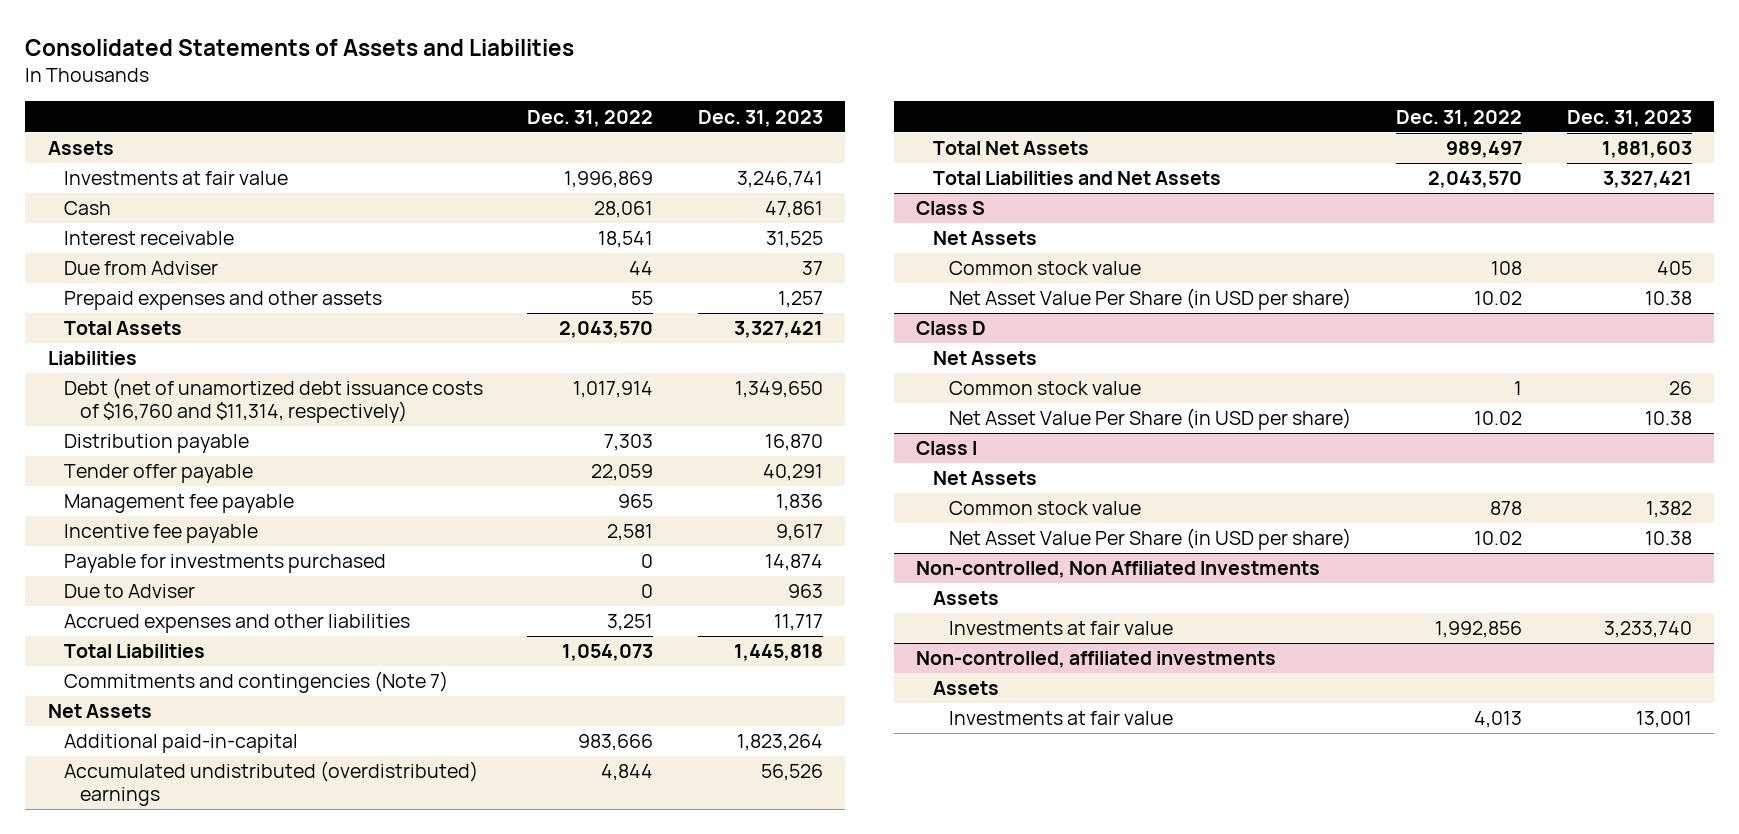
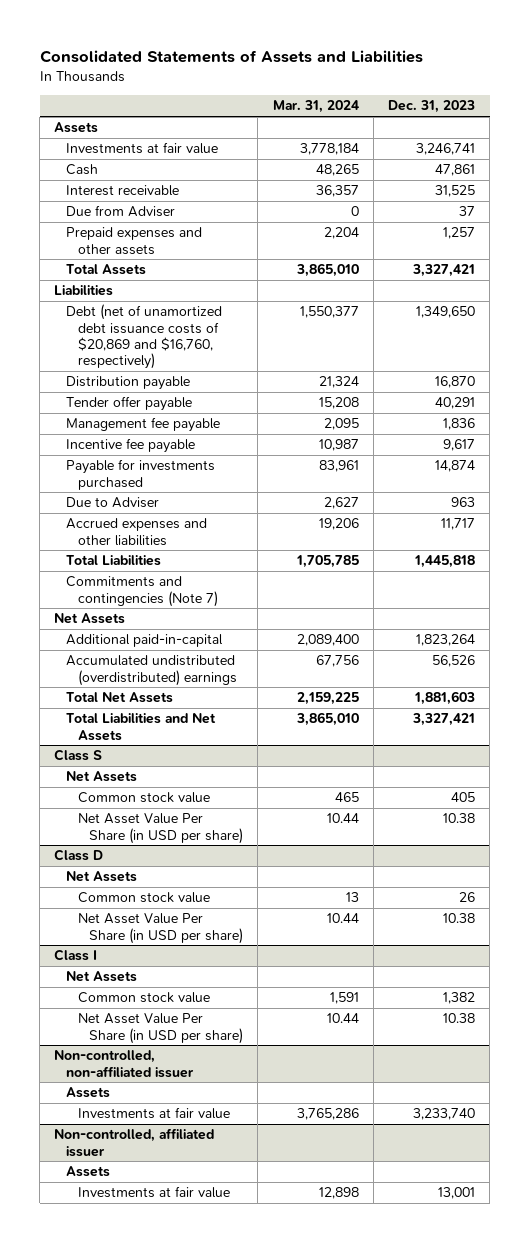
[527,109,654,127] Dec. 31, 2022 -> none
none -> [272,100,359,114] Mar. 31, 2024
[63,378,483,424] Debt (net of unamortized debt issuance costs of $16,760 and $11,314, respectively) -> [66,304,223,370] Debt (net of unamortized debt issuance costs of $20,869 and $16,760, respectively)
[916,561,1321,579] Non-controlled, Non Affiliated Investments -> [54,1050,195,1078] Non-controlled, non-affiliated issuer
[916,651,1277,669] Non-controlled, affiliated investments -> [54,1128,215,1157] Non-controlled, affiliated issuer

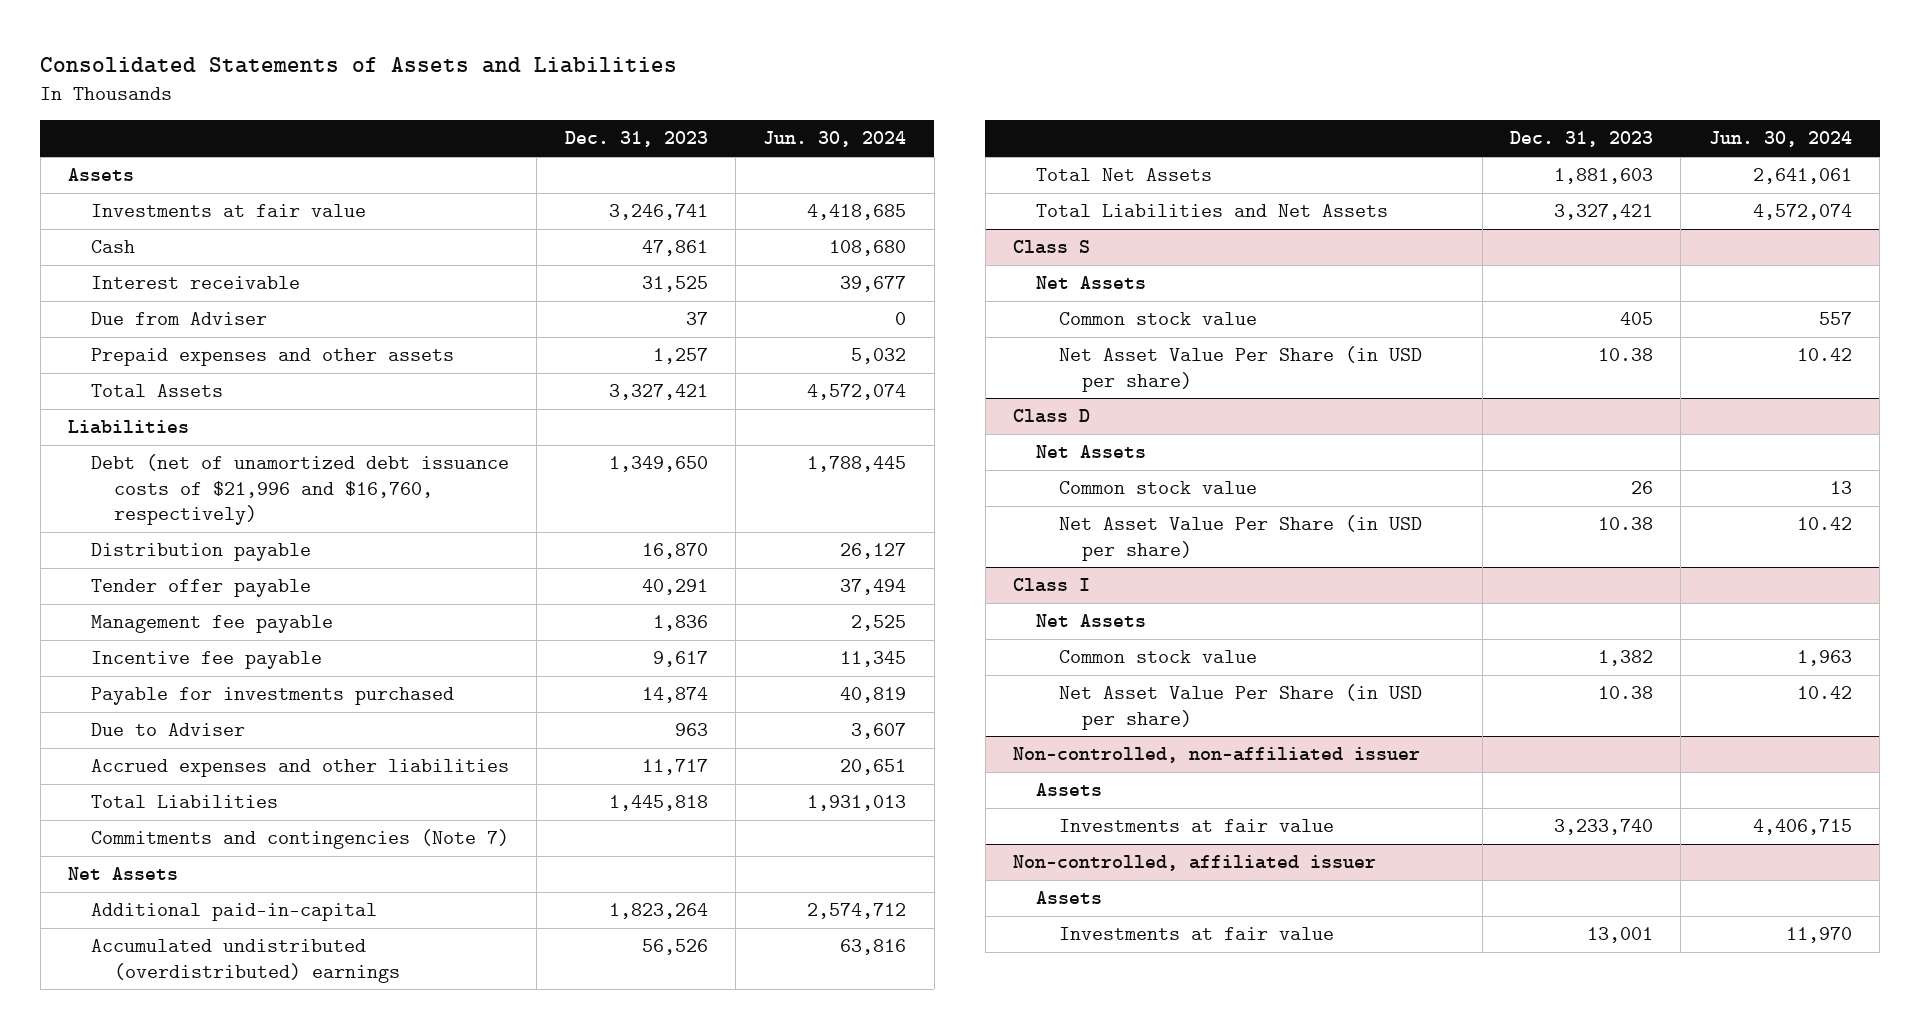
[272,100,359,114] Mar. 31, 2024 -> none
none -> [763,131,907,148] Jun. 30, 2024
[66,304,223,370] Debt (net of unamortized debt issuance costs of $20,869 and $16,760, respectively) -> [90,454,509,526] Debt (net of unamortized debt issuance costs of $21,996 and $16,760, respectively)

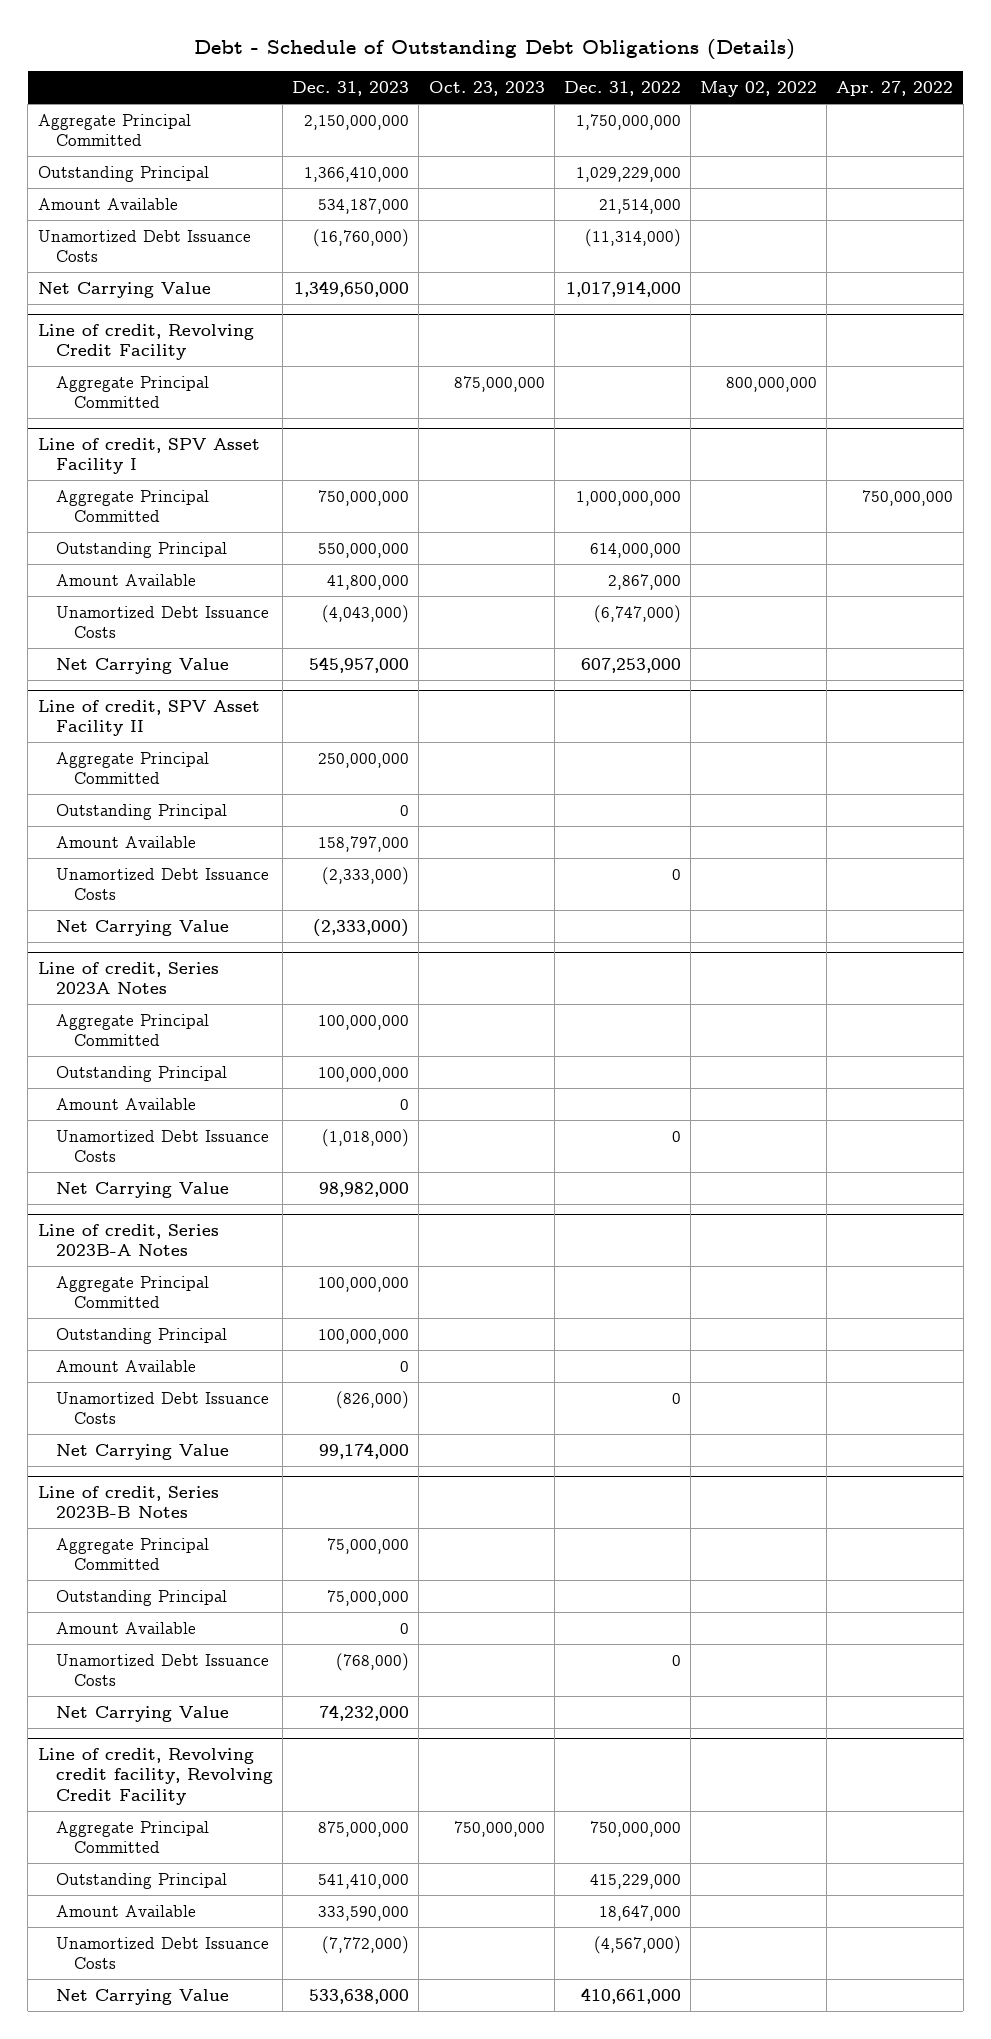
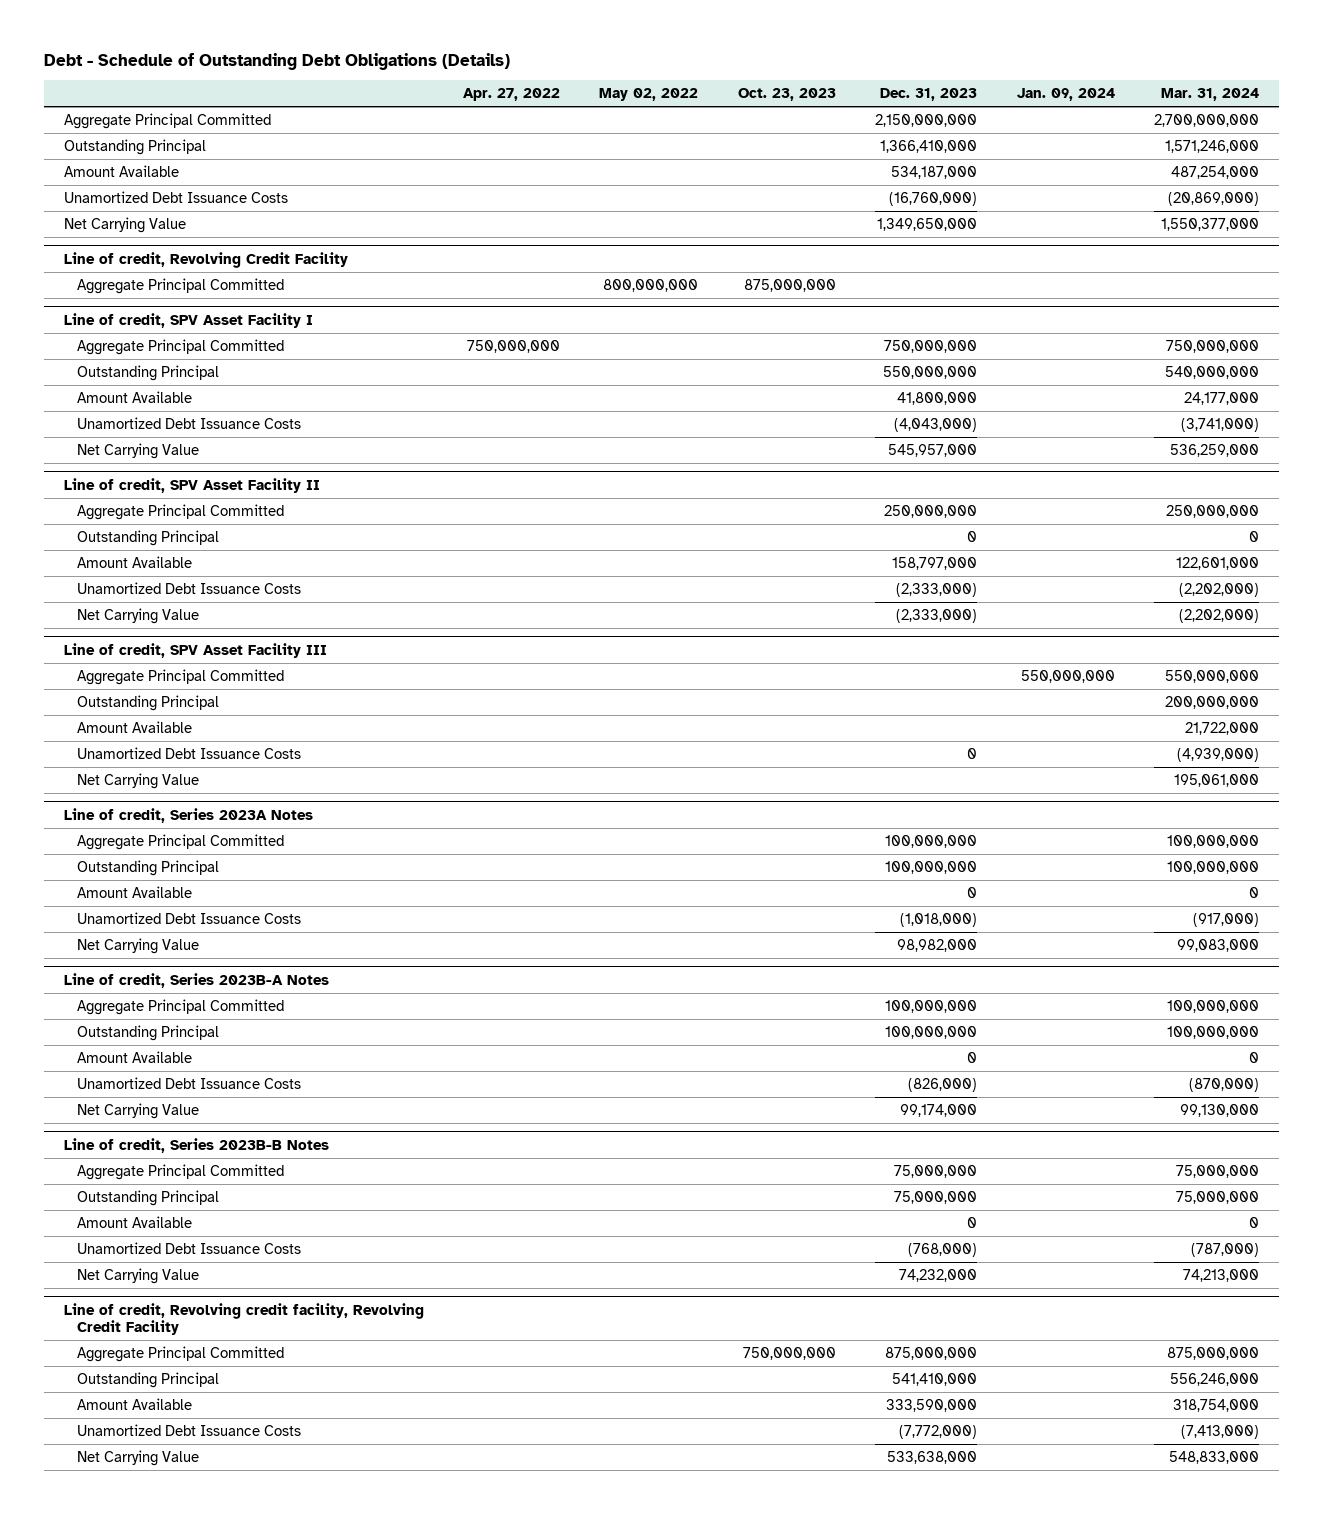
[563,81,681,97] Dec. 31, 2022 -> none
none -> [1016,88,1115,102] Jan. 09, 2024
none -> [1161,88,1260,102] Mar. 31, 2024
none -> [63,642,327,658] Line of credit, SPV Asset Facility III
none -> [76,668,284,685] Aggregate Principal Committed
none -> [76,694,219,711] Outstanding Principal
none -> [76,720,192,733] Amount Available
none -> [76,746,301,759] Unamortized Debt Issuance Costs
none -> [76,772,199,789] Net Carrying Value

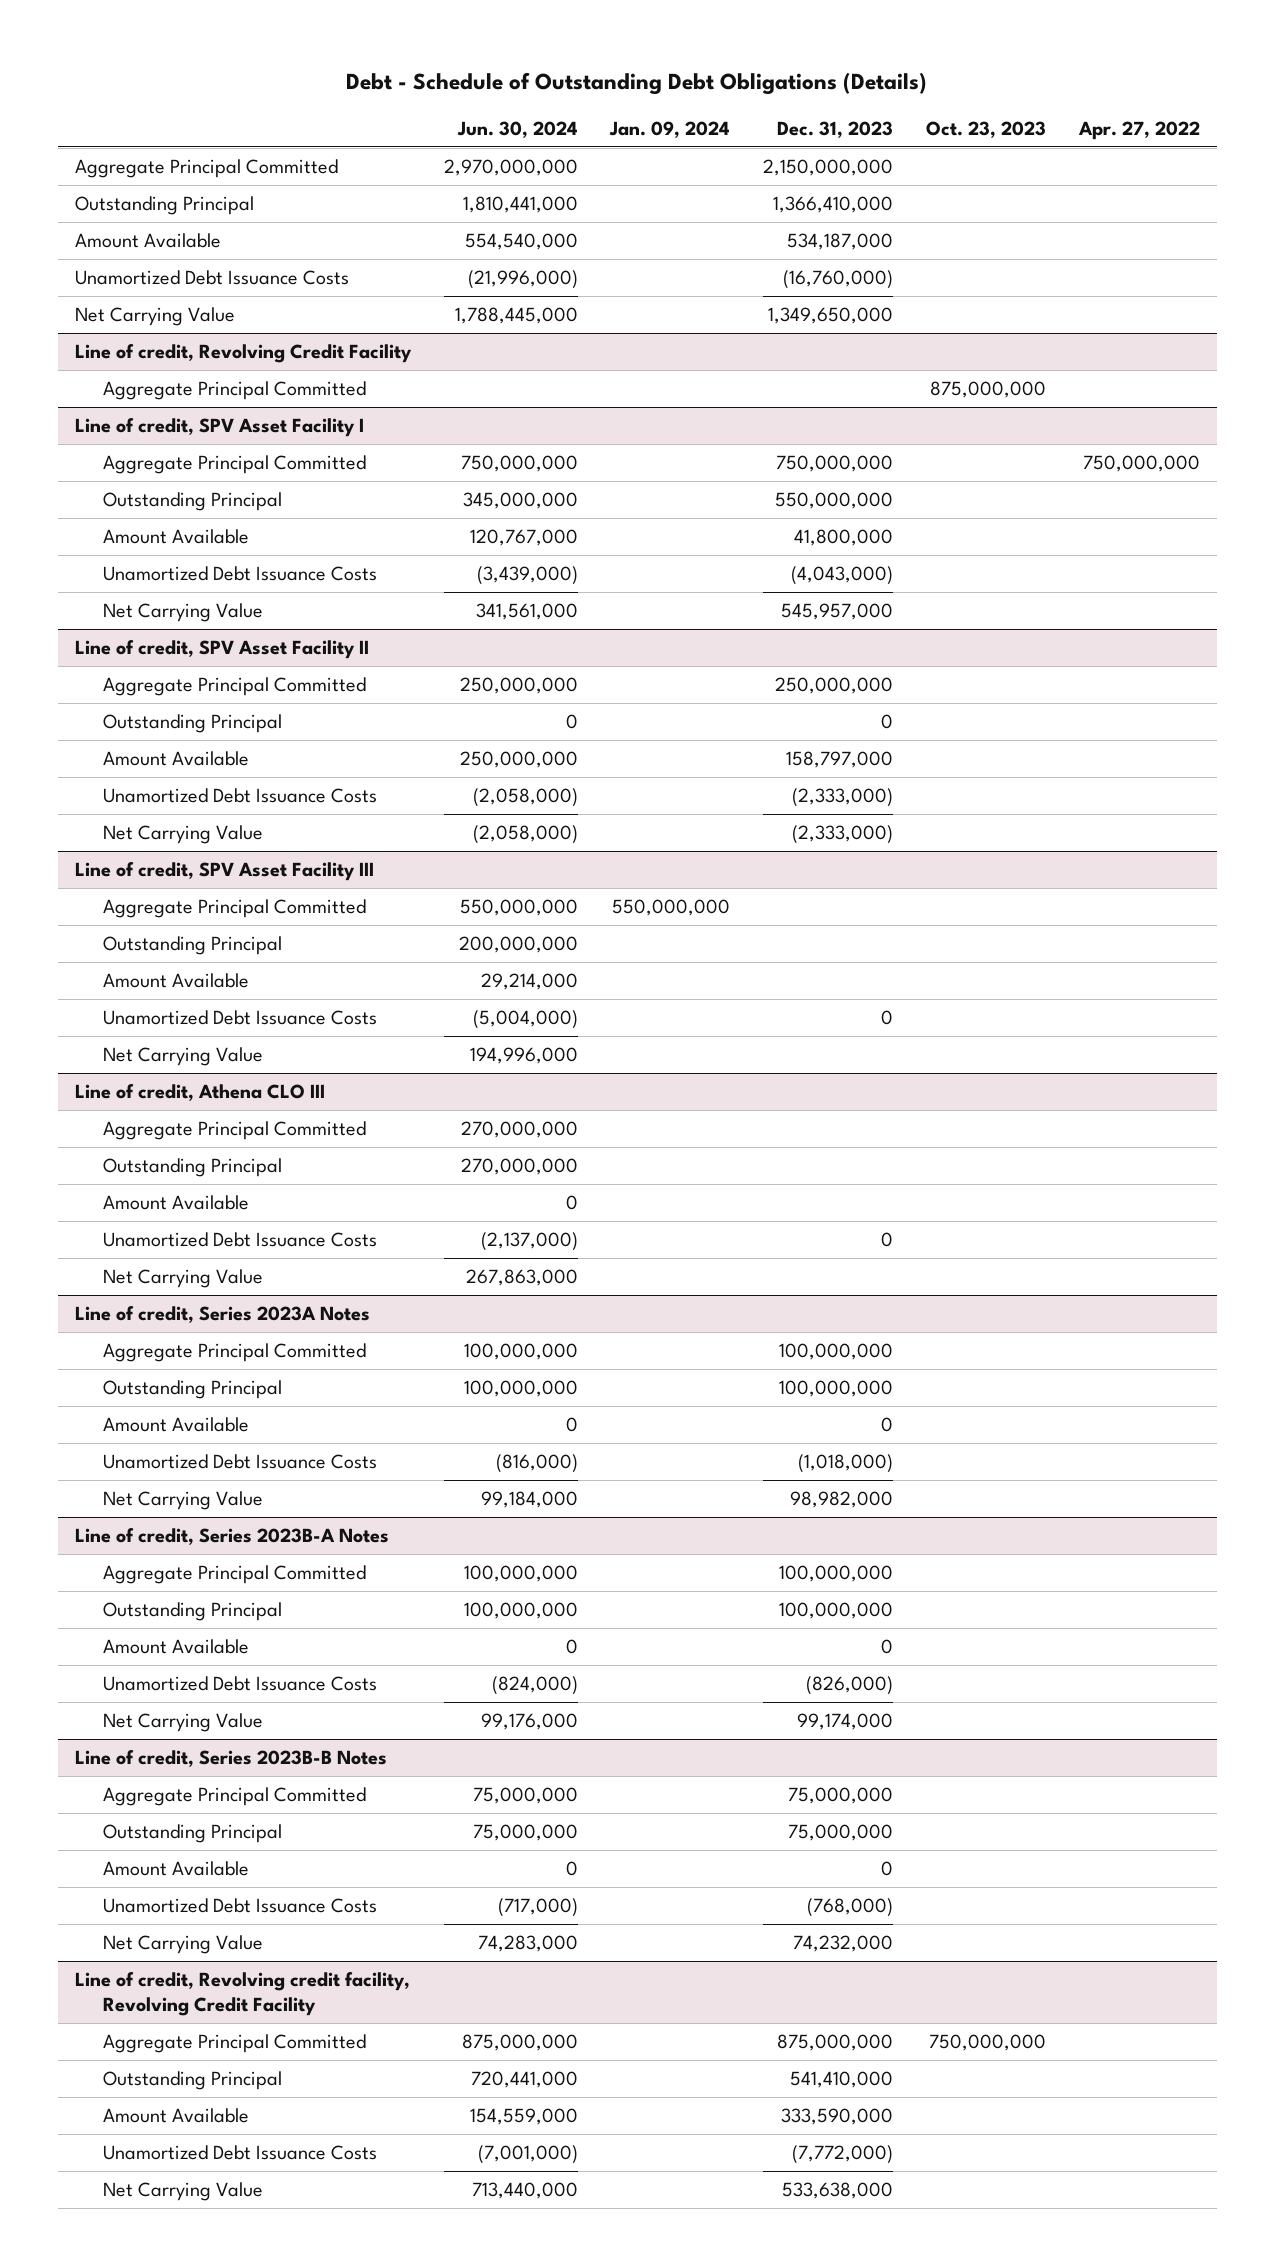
[599,88,699,102] May 02, 2022 -> none
[1161,88,1260,102] Mar. 31, 2024 -> none
none -> [456,120,578,138] Jun. 30, 2024
none -> [74,1084,325,1102] Line of credit, Athena CLO III
none -> [103,1121,367,1141] Aggregate Principal Committed
none -> [103,1158,283,1178] Outstanding Principal
none -> [103,1195,250,1211] Amount Available
none -> [103,1232,378,1248] Unamortized Debt Issuance Costs
none -> [103,1269,264,1289] Net Carrying Value

